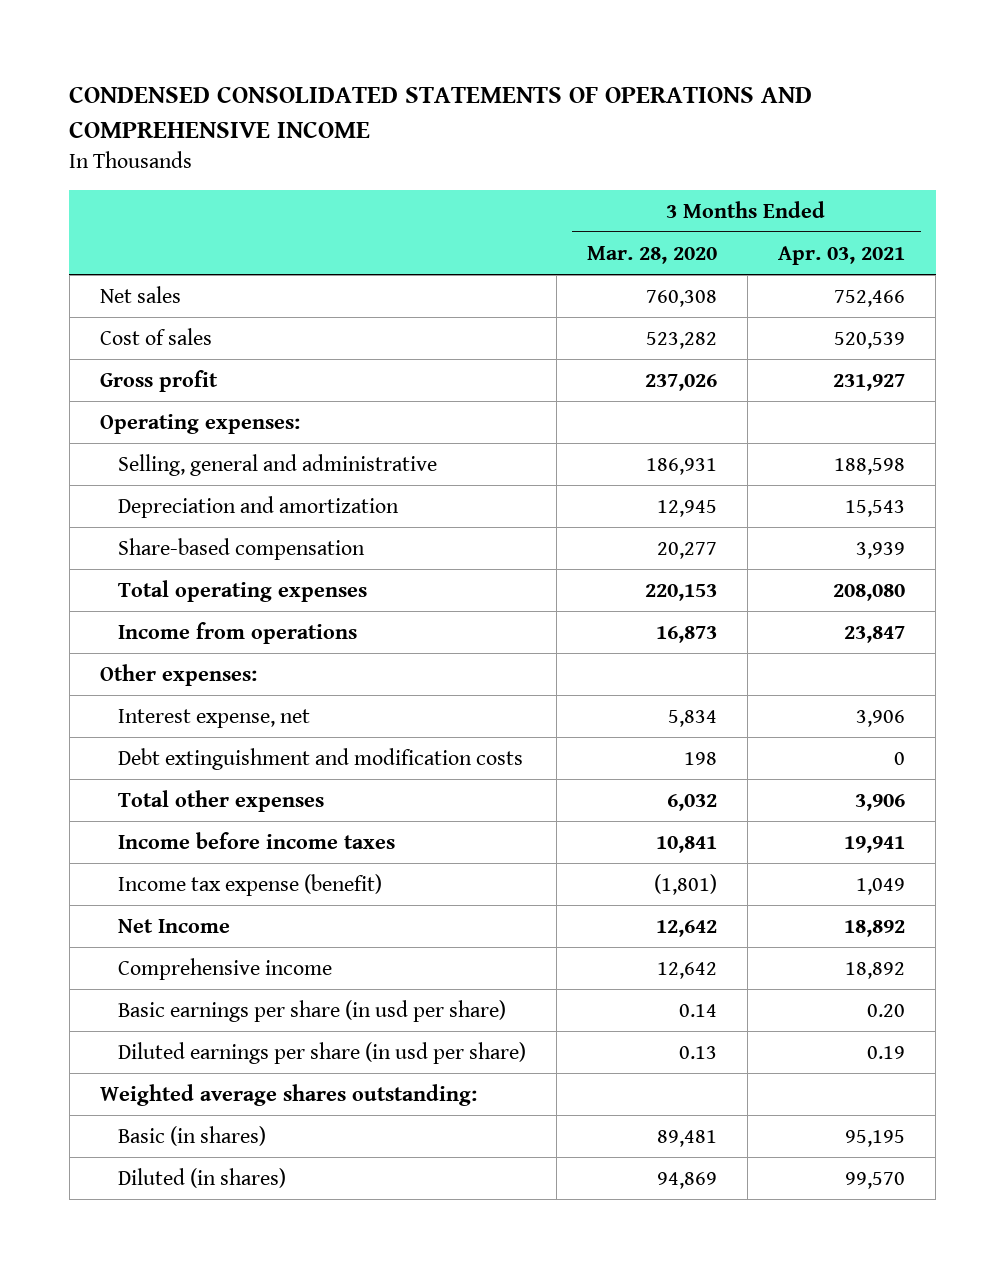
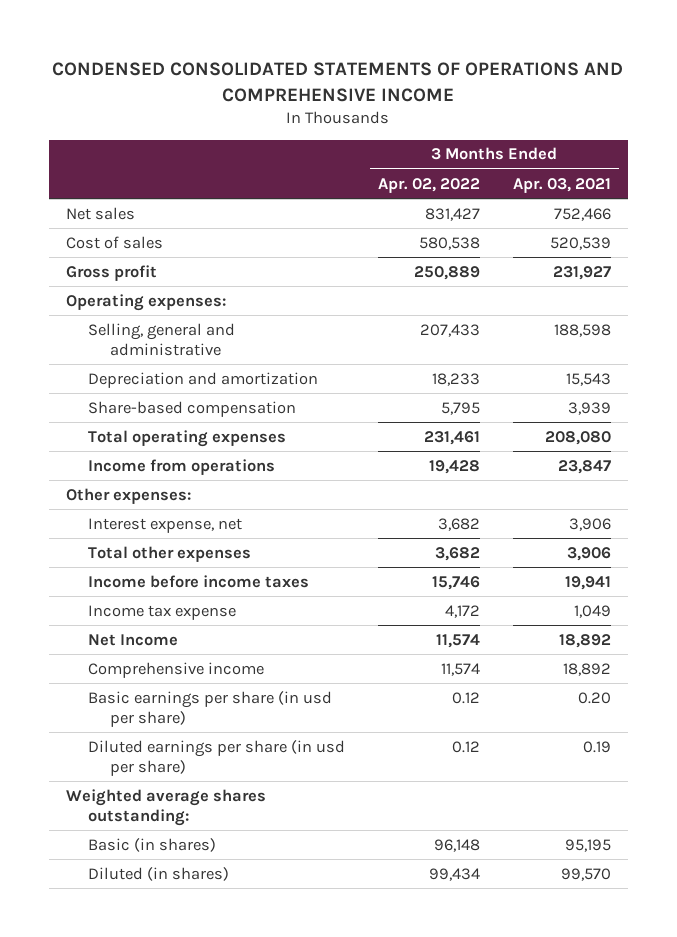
[586,245,717,264] Mar. 28, 2020 -> none
none -> [377,177,480,193] Apr. 02, 2022
[117,747,523,770] Debt extinguishment and modification costs -> none
[117,873,382,896] Income tax expense (benefit) -> [87,604,236,620] Income tax expense

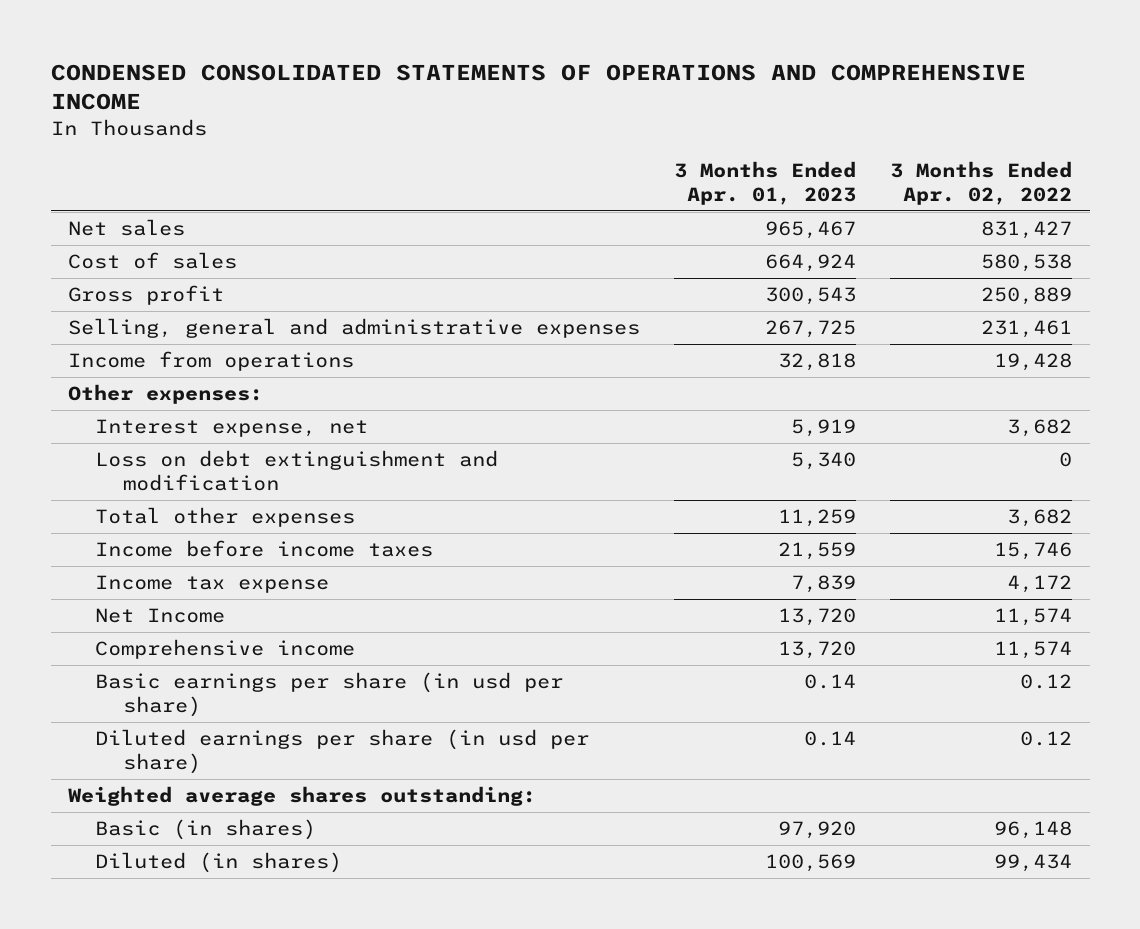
[513,177,612,193] Apr. 03, 2021 -> none
none -> [674,160,857,205] 3 Months Ended Apr. 01, 2023
[65,293,226,311] Operating expenses: -> none
[87,371,318,388] Depreciation and amortization -> none
[87,400,296,417] Share-based compensation -> none
[87,429,286,447] Total operating expenses -> none
[87,322,235,357] Selling, general and administrative -> [67,318,640,339] Selling, general and administrative expenses
[419,323,480,337] 207,433 -> [981,320,1073,339] 231,461
none -> [95,450,499,492] Loss on debt extinguishment and modification

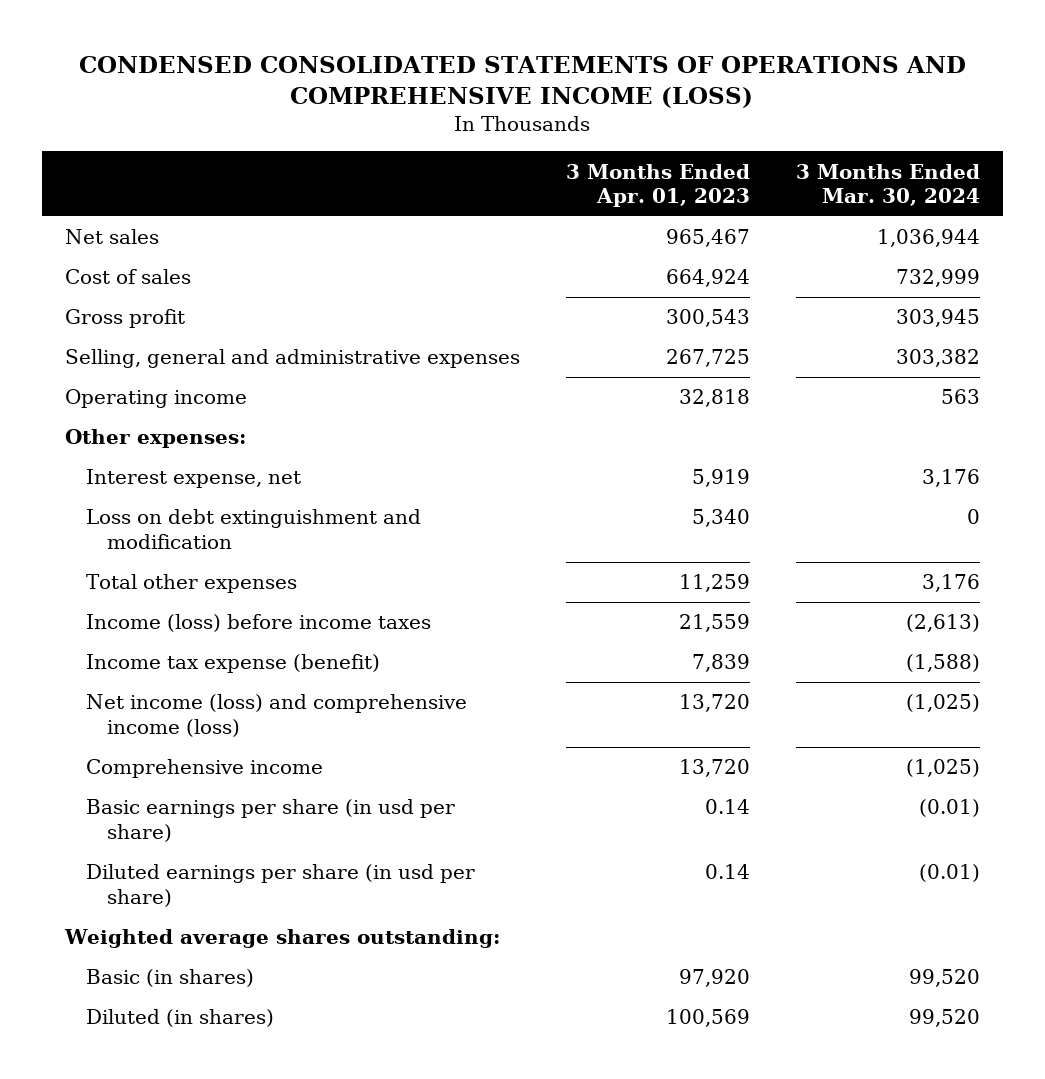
[50,63,1026,111] CONDENSED CONSOLIDATED STATEMENTS OF OPERATIONS AND COMPREHENSIVE INCOME -> [79,56,967,109] CONDENSED CONSOLIDATED STATEMENTS OF OPERATIONS AND COMPREHENSIVE INCOME (LOSS)
[890,160,1073,205] 3 Months Ended Apr. 02, 2022 -> none
none -> [795,163,980,207] 3 Months Ended Mar. 30, 2024
[67,351,354,372] Income from operations -> [64,389,247,409] Operating income
[95,540,434,558] Income before income taxes -> [86,614,432,633] Income (loss) before income taxes
[95,575,330,594] Income tax expense -> [86,654,381,674] Income tax expense (benefit)
[95,608,226,624] Net Income -> [86,694,468,738] Net income (loss) and comprehensive income (loss)

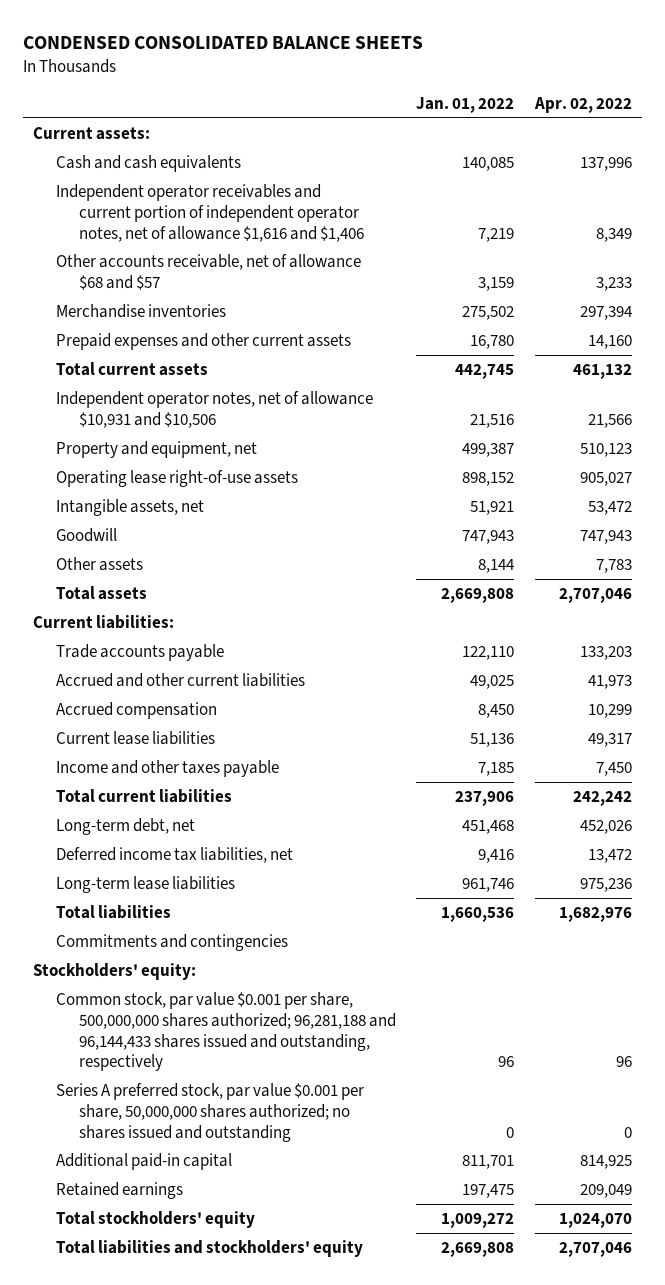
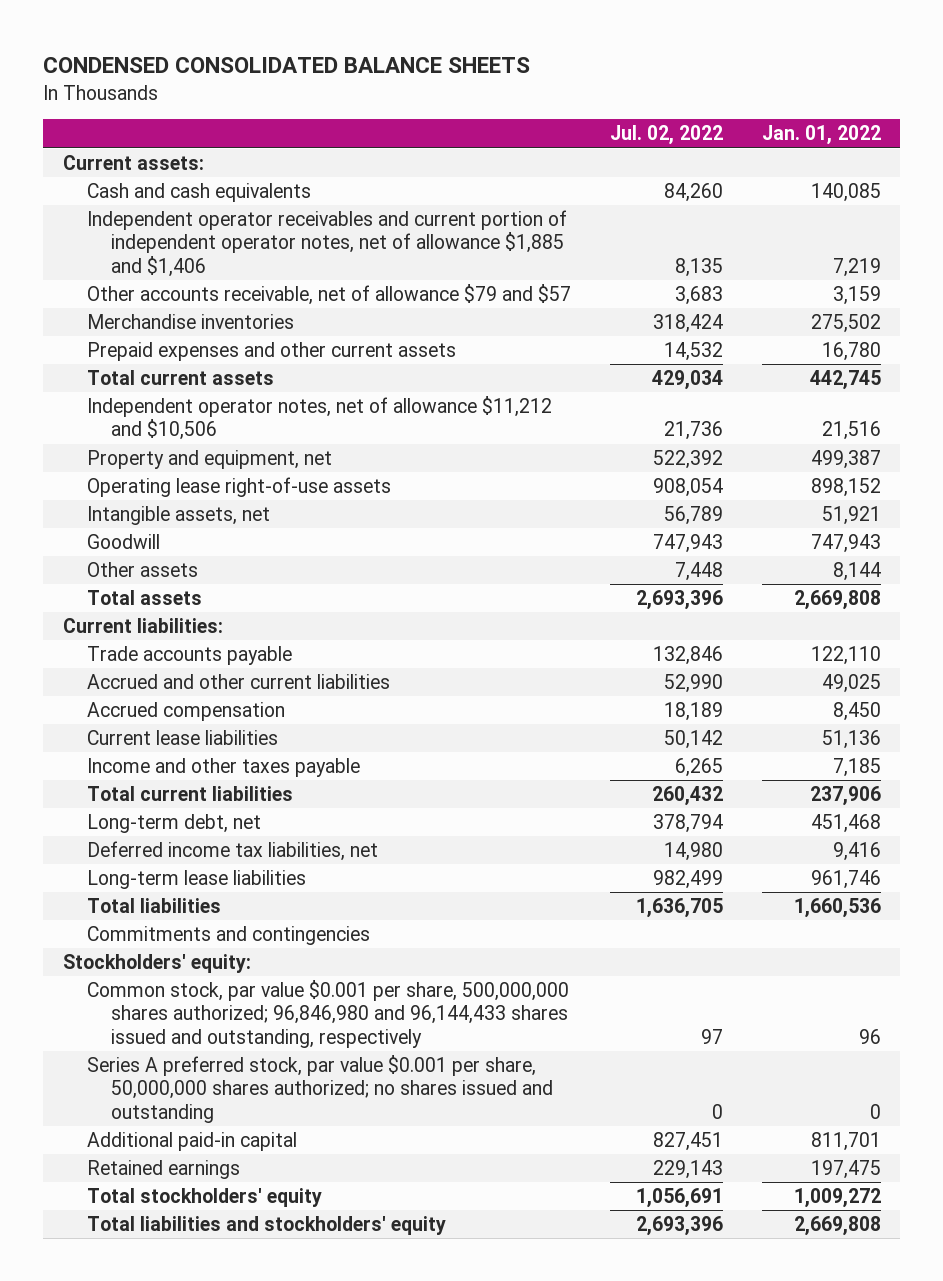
[533,97,632,114] Apr. 02, 2022 -> none
none -> [609,125,723,146] Jul. 02, 2022
[56,183,365,242] Independent operator receivables and current portion of independent operator notes, net of allowance $1,616 and $1,406 -> [87,210,568,277] Independent operator receivables and current portion of independent operator notes, net of allowance $1,885 and $1,406
[56,253,362,290] Other accounts receivable, net of allowance $68 and $57 -> [87,284,572,306] Other accounts receivable, net of allowance $79 and $57
[56,390,374,428] Independent operator notes, net of allowance $10,931 and $10,506 -> [87,396,553,441] Independent operator notes, net of allowance $11,212 and $10,506
[56,991,397,1072] Common stock, par value $0.001 per share, 500,000,000 shares authorized; 96,281,188 and 96,144,433 shares issued and outstanding, respectively -> [87,980,570,1048] Common stock, par value $0.001 per share, 500,000,000 shares authorized; 96,846,980 and 96,144,433 shares issued and outstanding, respectively

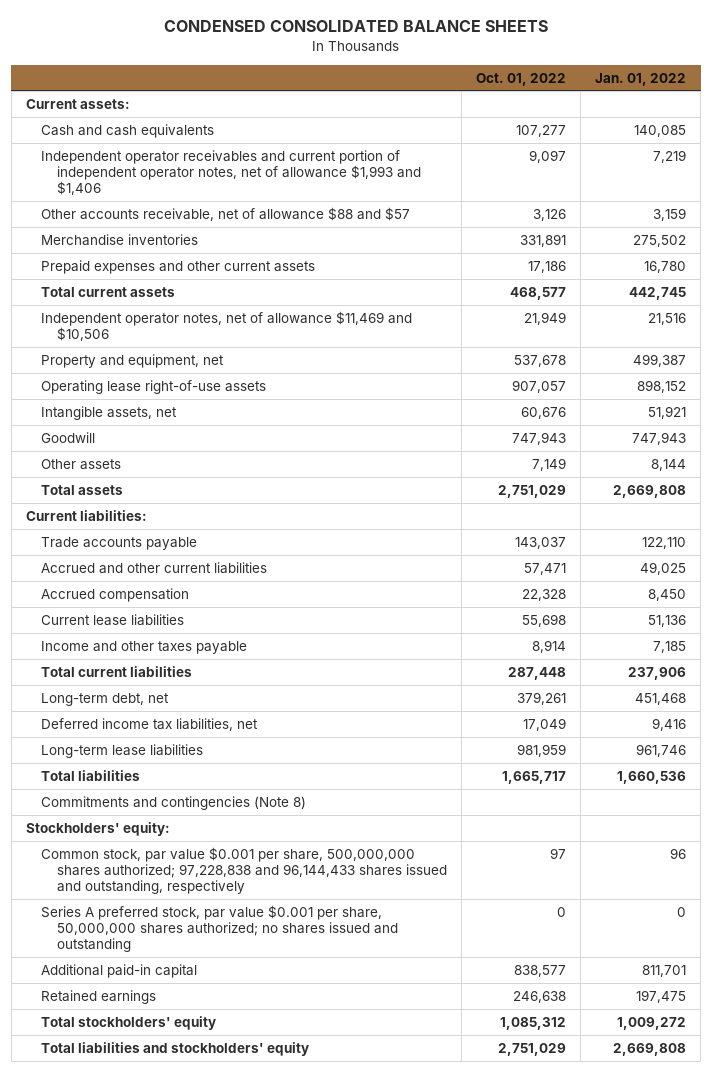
[609,125,723,146] Jul. 02, 2022 -> none
none -> [476,72,567,86] Oct. 01, 2022
[87,210,568,277] Independent operator receivables and current portion of independent operator notes, net of allowance $1,885 and $1,406 -> [41,149,422,196] Independent operator receivables and current portion of independent operator notes, net of allowance $1,993 and $1,406
[87,284,572,306] Other accounts receivable, net of allowance $79 and $57 -> [41,206,411,221] Other accounts receivable, net of allowance $88 and $57
[87,396,553,441] Independent operator notes, net of allowance $11,212 and $10,506 -> [41,310,413,342] Independent operator notes, net of allowance $11,469 and $10,506
[87,926,371,946] Commitments and contingencies -> [41,795,307,810] Commitments and contingencies (Note 8)
[87,980,570,1048] Common stock, par value $0.001 per share, 500,000,000 shares authorized; 96,846,980 and 96,144,433 shares issued and outstanding, respectively -> [41,846,448,895] Common stock, par value $0.001 per share, 500,000,000 shares authorized; 97,228,838 and 96,144,433 shares issued and outstanding, respectively

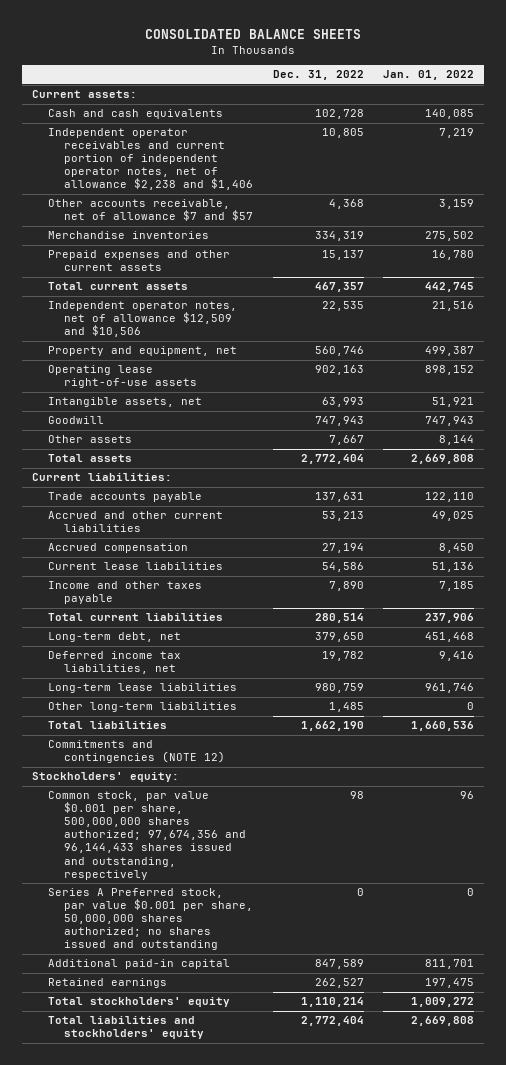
[163,20,548,33] CONDENSED CONSOLIDATED BALANCE SHEETS -> [144,29,361,40] CONSOLIDATED BALANCE SHEETS
[476,72,567,86] Oct. 01, 2022 -> none
none -> [272,70,364,81] Dec. 31, 2022
[41,149,422,196] Independent operator receivables and current portion of independent operator notes, net of allowance $1,993 and $1,406 -> [47,128,253,191] Independent operator receivables and current portion of independent operator notes, net of allowance $2,238 and $1,406
[41,206,411,221] Other accounts receivable, net of allowance $88 and $57 -> [47,199,253,222] Other accounts receivable, net of allowance $7 and $57
[41,310,413,342] Independent operator notes, net of allowance $11,469 and $10,506 -> [47,301,237,338] Independent operator notes, net of allowance $12,509 and $10,506
none -> [47,702,237,713] Other long-term liabilities
[41,795,307,810] Commitments and contingencies (Note 8) -> [47,740,225,764] Commitments and contingencies (NOTE 12)
[41,846,448,895] Common stock, par value $0.001 per share, 500,000,000 shares authorized; 97,228,838 and 96,144,433 shares issued and outstanding, respectively -> [47,791,246,880] Common stock, par value $0.001 per share, 500,000,000 shares authorized; 97,674,356 and 96,144,433 shares issued and outstanding, respectively
[41,904,399,953] Series A preferred stock, par value $0.001 per share, 50,000,000 shares authorized; no shares issued and outstanding -> [47,888,253,951] Series A Preferred stock, par value $0.001 per share, 50,000,000 shares authorized; no shares issued and outstanding

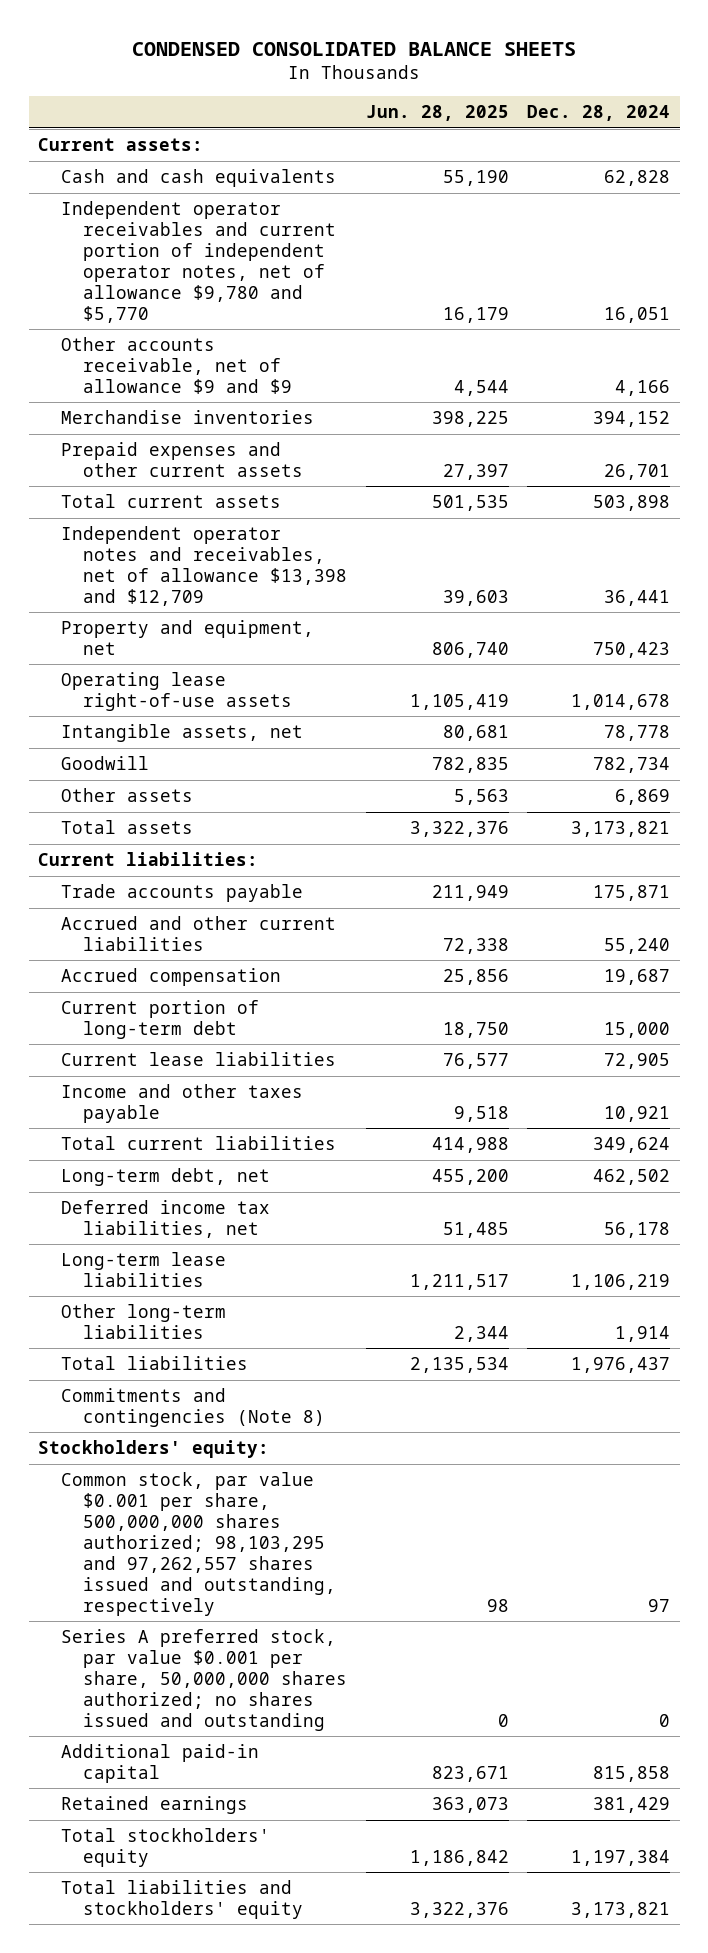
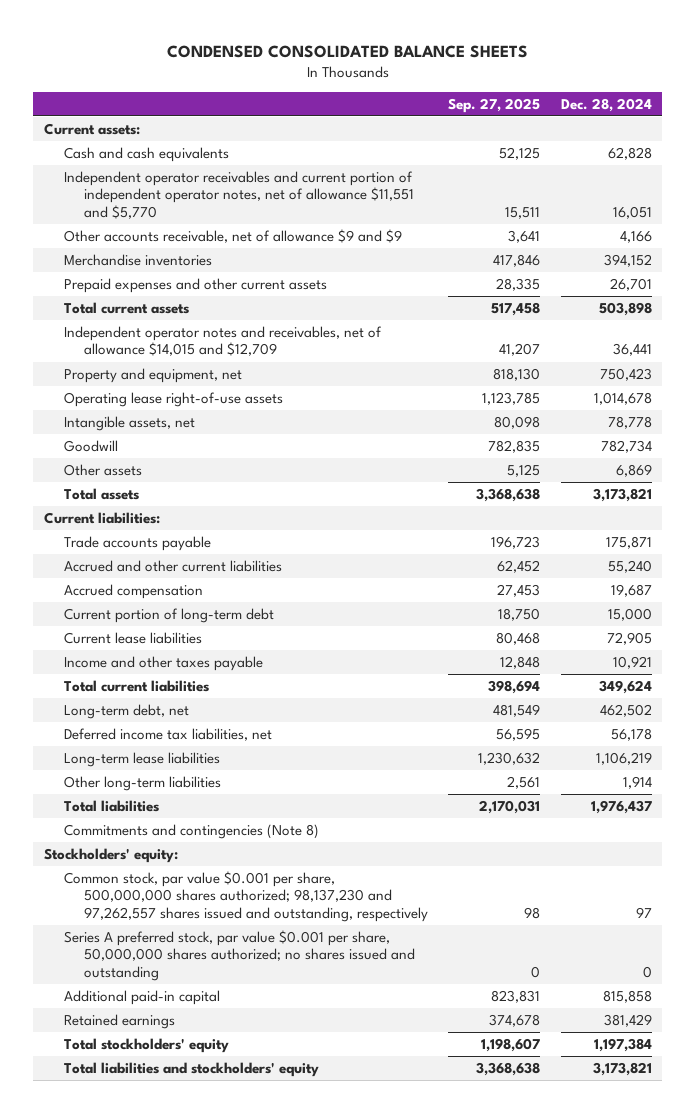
[365,105,509,122] Jun. 28, 2025 -> none
none -> [448,97,541,113] Sep. 27, 2025
[60,201,337,323] Independent operator receivables and current portion of independent operator notes, net of allowance $9,780 and $5,770 -> [63,171,414,219] Independent operator receivables and current portion of independent operator notes, net of allowance $11,551 and $5,770
[60,526,348,606] Independent operator notes and receivables, net of allowance $13,398 and $12,709 -> [63,326,382,357] Independent operator notes and receivables, net of allowance $14,015 and $12,709
[60,1472,337,1616] Common stock, par value $0.001 per share, 500,000,000 shares authorized; 98,103,295 and 97,262,557 shares issued and outstanding, respectively -> [63,871,428,922] Common stock, par value $0.001 per share, 500,000,000 shares authorized; 98,137,230 and 97,262,557 shares issued and outstanding, respectively

